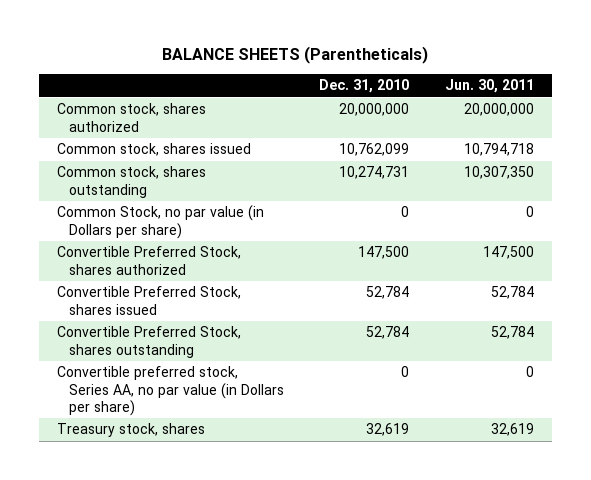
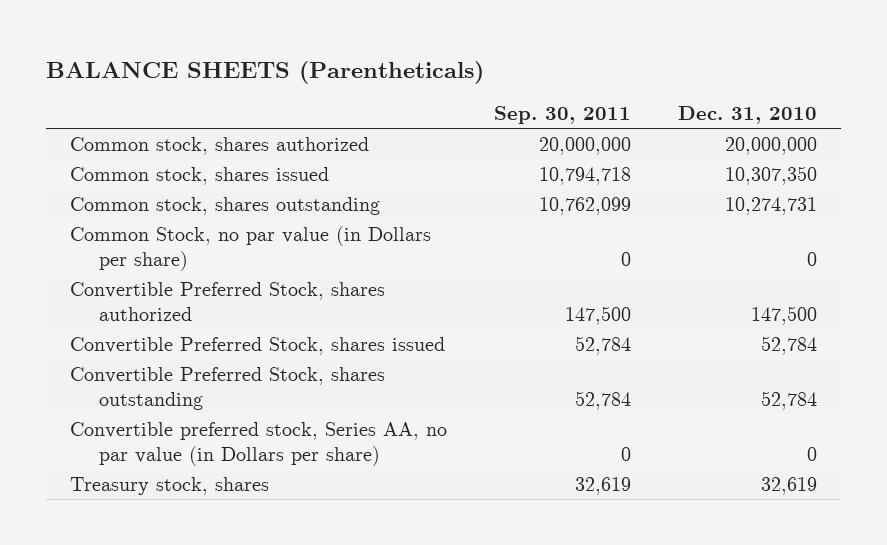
[444,79,534,94] Jun. 30, 2011 -> none
none -> [493,106,631,125] Sep. 30, 2011
[339,143,410,157] 10,762,099 -> [725,166,818,186] 10,307,350

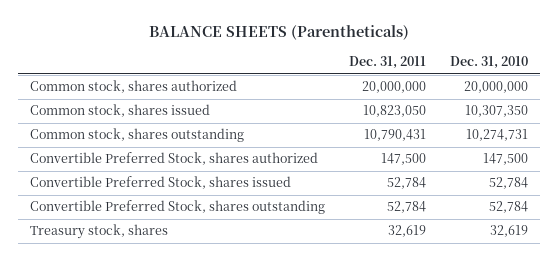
[493,106,631,125] Sep. 30, 2011 -> none
none -> [348,56,426,70] Dec. 31, 2011
[69,226,431,271] Common Stock, no par value (in Dollars per share) -> none
[69,422,447,466] Convertible preferred stock, Series AA, no par value (in Dollars per share) -> none

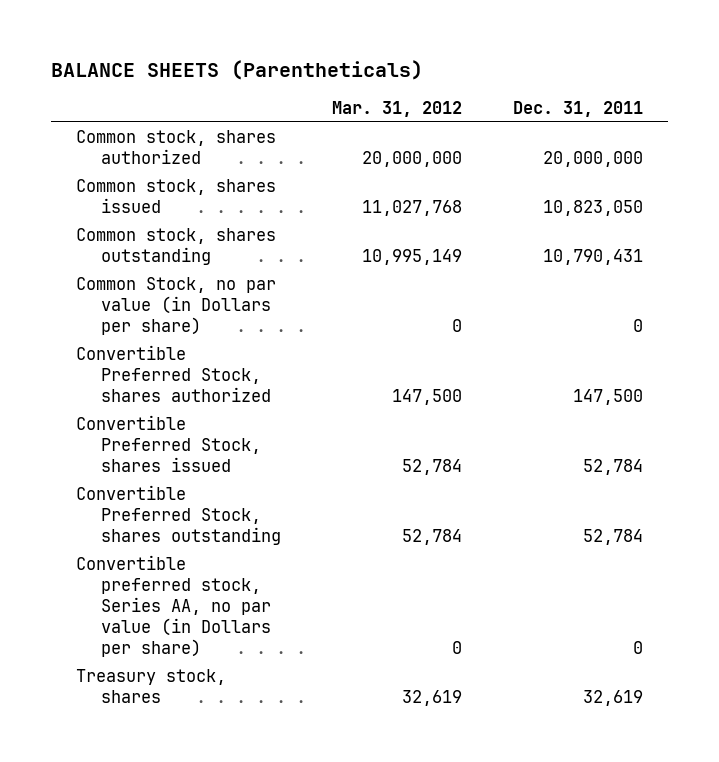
[450,56,529,70] Dec. 31, 2010 -> none
none -> [331,101,462,118] Mar. 31, 2012
none -> [76,276,277,335] Common Stock, no par value (in Dollars per share)
none -> [76,554,271,657] Convertible preferred stock, Series AA, no par value (in Dollars per share)

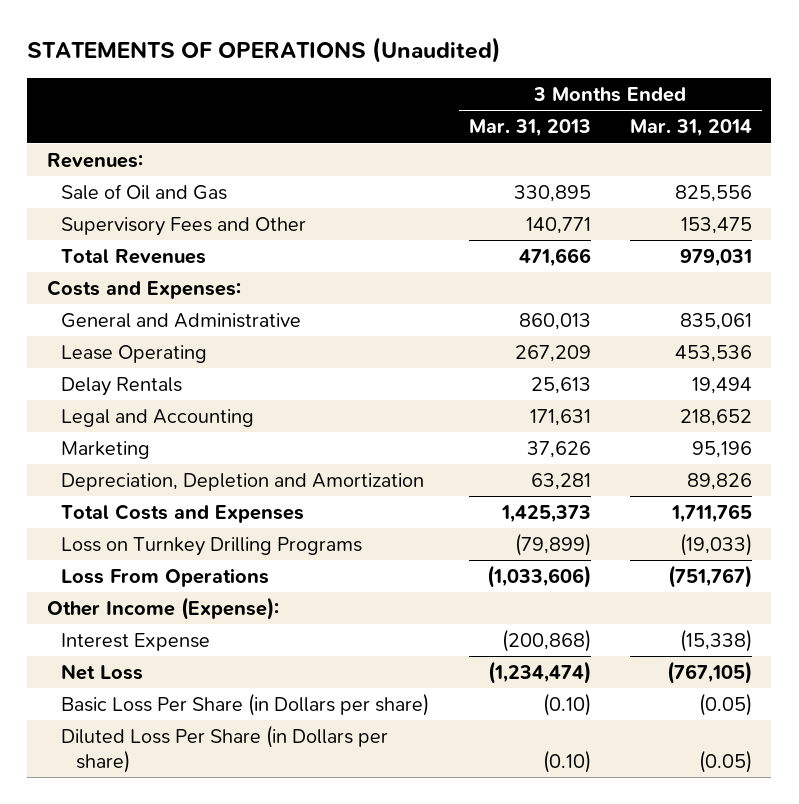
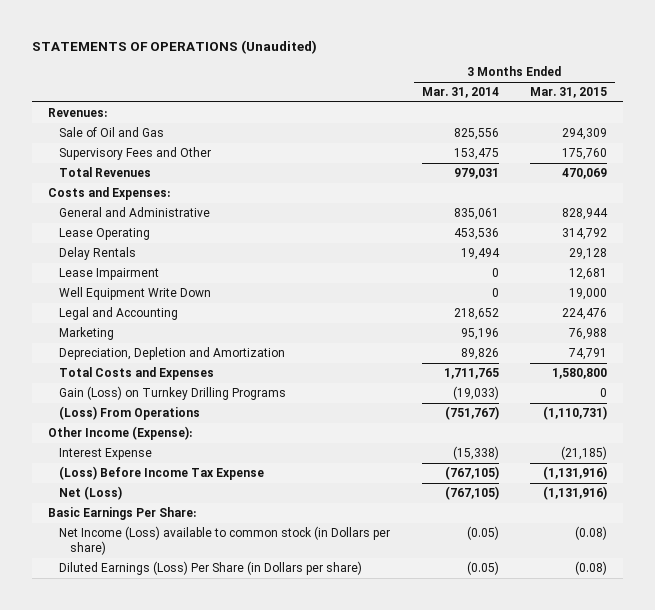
[468,119,591,138] Mar. 31, 2013 -> none
none -> [530,87,608,99] Mar. 31, 2015
none -> [59,268,160,281] Lease Impairment
none -> [59,287,212,301] Well Equipment Write Down
[61,536,363,556] Loss on Turnkey Drilling Programs -> [59,386,287,401] Gain (Loss) on Turnkey Drilling Programs
[61,567,270,587] Loss From Operations -> [59,406,201,421] (Loss) From Operations
none -> [59,466,265,481] (Loss) Before Income Tax Expense
[61,663,144,680] Net Loss -> [59,486,123,501] Net (Loss)
none -> [47,507,196,521] Basic Earnings Per Share:
[61,692,430,716] Basic Loss Per Share (in Dollars per share) -> [59,526,391,556] Net Income (Loss) available to common stock (in Dollars per share)
[61,724,389,773] Diluted Loss Per Share (in Dollars per share) -> [59,561,363,576] Diluted Earnings (Loss) Per Share (in Dollars per share)

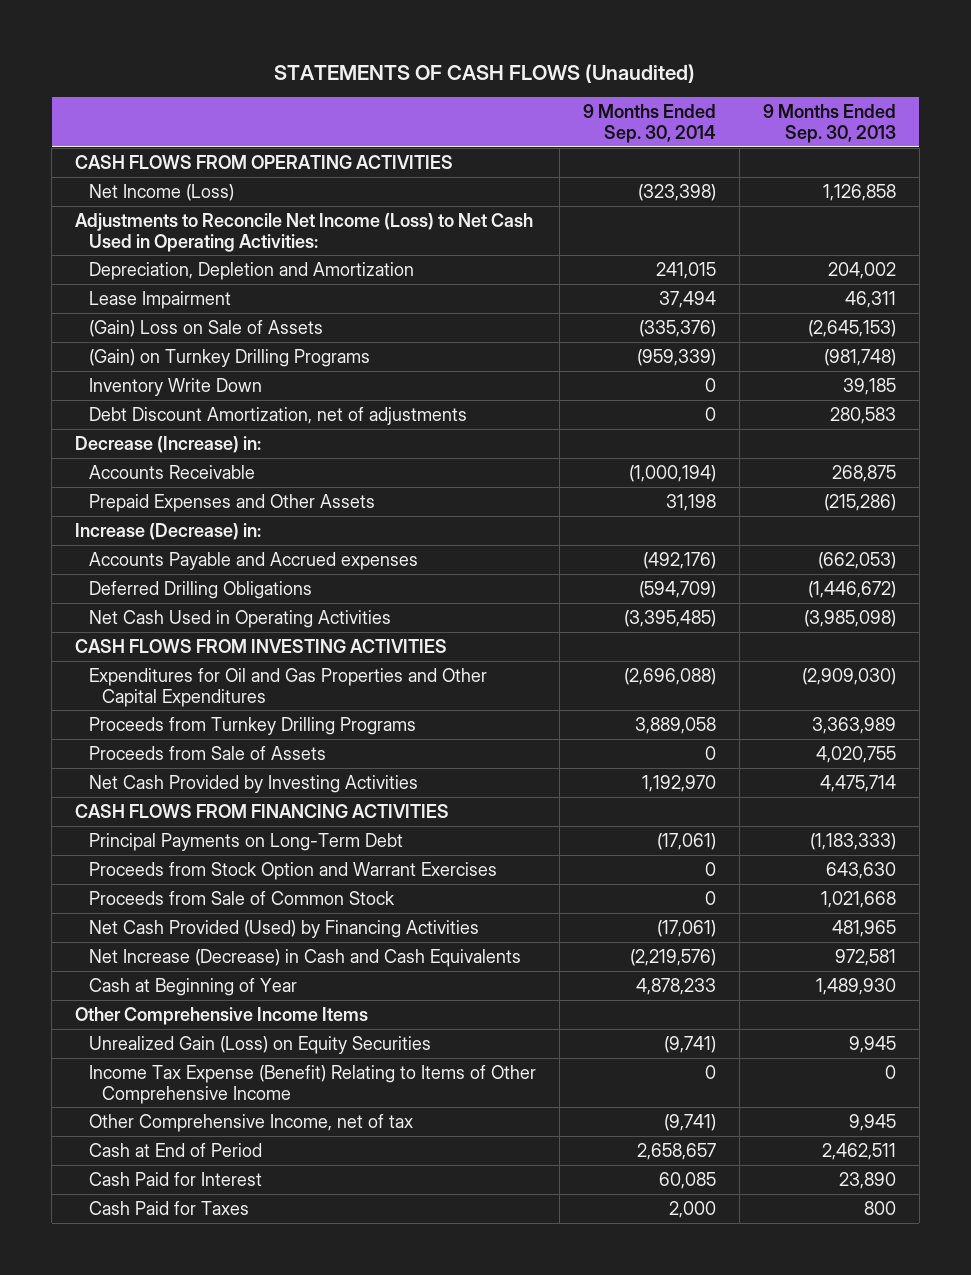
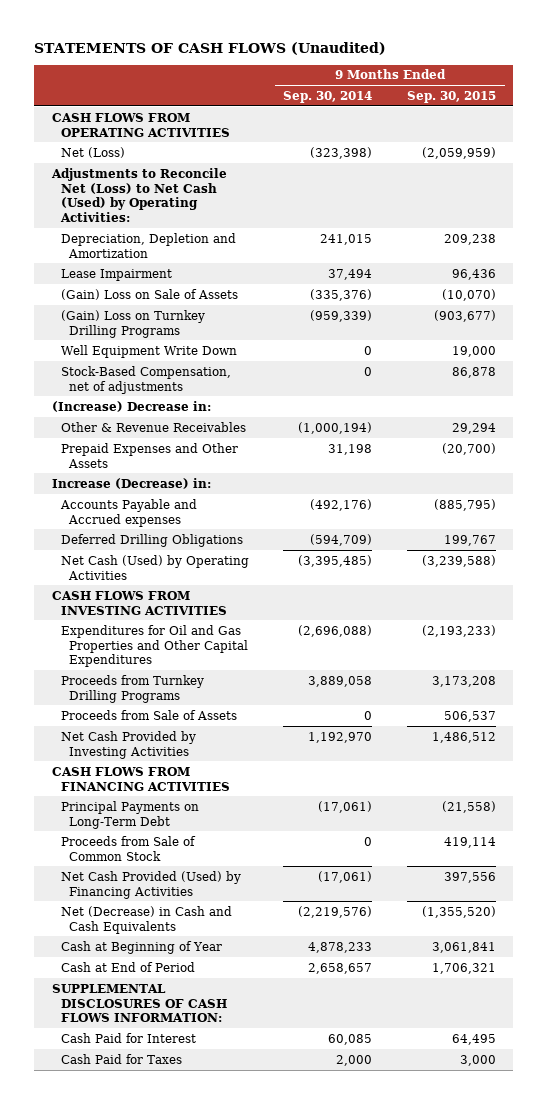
[762,104,896,143] 9 Months Ended Sep. 30, 2013 -> none
none -> [406,90,496,103] Sep. 30, 2015
[88,183,234,201] Net Income (Loss) -> [60,146,125,158] Net (Loss)
[75,212,534,252] Adjustments to Reconcile Net Income (Loss) to Net Cash Used in Operating Activities: -> [50,167,227,223] Adjustments to Reconcile Net (Loss) to Net Cash (Used) by Operating Activities:
[88,377,262,396] Inventory Write Down -> none
[88,406,467,425] Debt Discount Amortization, net of adjustments -> none
[88,348,370,367] (Gain) on Turnkey Drilling Programs -> [60,309,205,338] (Gain) Loss on Turnkey Drilling Programs
none -> [60,344,237,358] Well Equipment Write Down
none -> [60,365,231,394] Stock-Based Compensation, net of adjustments
[75,435,262,453] Decrease (Increase) in: -> [51,400,211,412] (Increase) Decrease in:
[88,464,255,479] Accounts Receivable -> [60,421,246,432] Other & Revenue Receivables
[88,609,391,628] Net Cash Used in Operating Activities -> [60,554,249,580] Net Cash (Used) by Operating Activities
[88,861,497,880] Proceeds from Stock Option and Warrant Exercises -> none
[88,948,521,967] Net Increase (Decrease) in Cash and Cash Equivalents -> [60,905,232,934] Net (Decrease) in Cash and Cash Equivalents
[75,1006,369,1025] Other Comprehensive Income Items -> none
[88,1035,431,1054] Unrealized Gain (Loss) on Equity Securities -> none
[88,1064,536,1104] Income Tax Expense (Benefit) Relating to Items of Other Comprehensive Income -> none
[88,1113,413,1132] Other Comprehensive Income, net of tax -> none
none -> [51,983,227,1023] SUPPLEMENTAL DISCLOSURES OF CASH FLOWS INFORMATION:

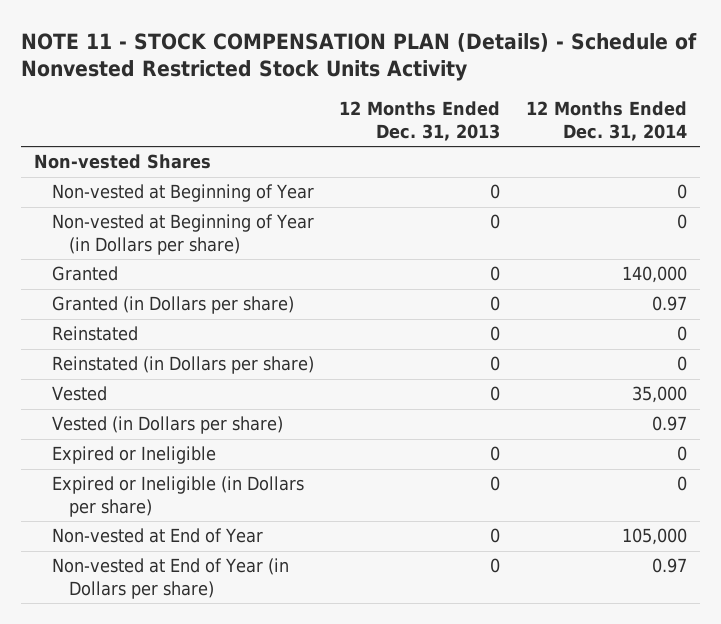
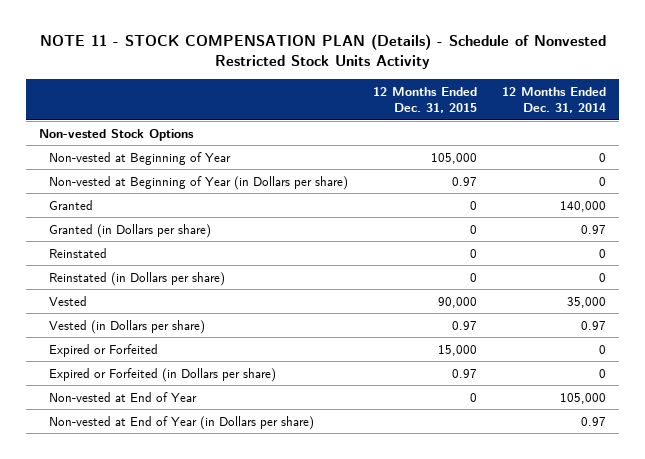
[339,101,501,141] 12 Months Ended Dec. 31, 2013 -> none
none -> [372,86,477,114] 12 Months Ended Dec. 31, 2015
[34,154,212,170] Non-vested Shares -> none
none -> [38,128,194,141] Non-vested Stock Options
[51,446,216,465] Expired or Ineligible -> [48,343,158,357] Expired or Forfeited
[51,476,304,517] Expired or Ineligible (in Dollars per share) -> [48,367,276,382] Expired or Forfeited (in Dollars per share)

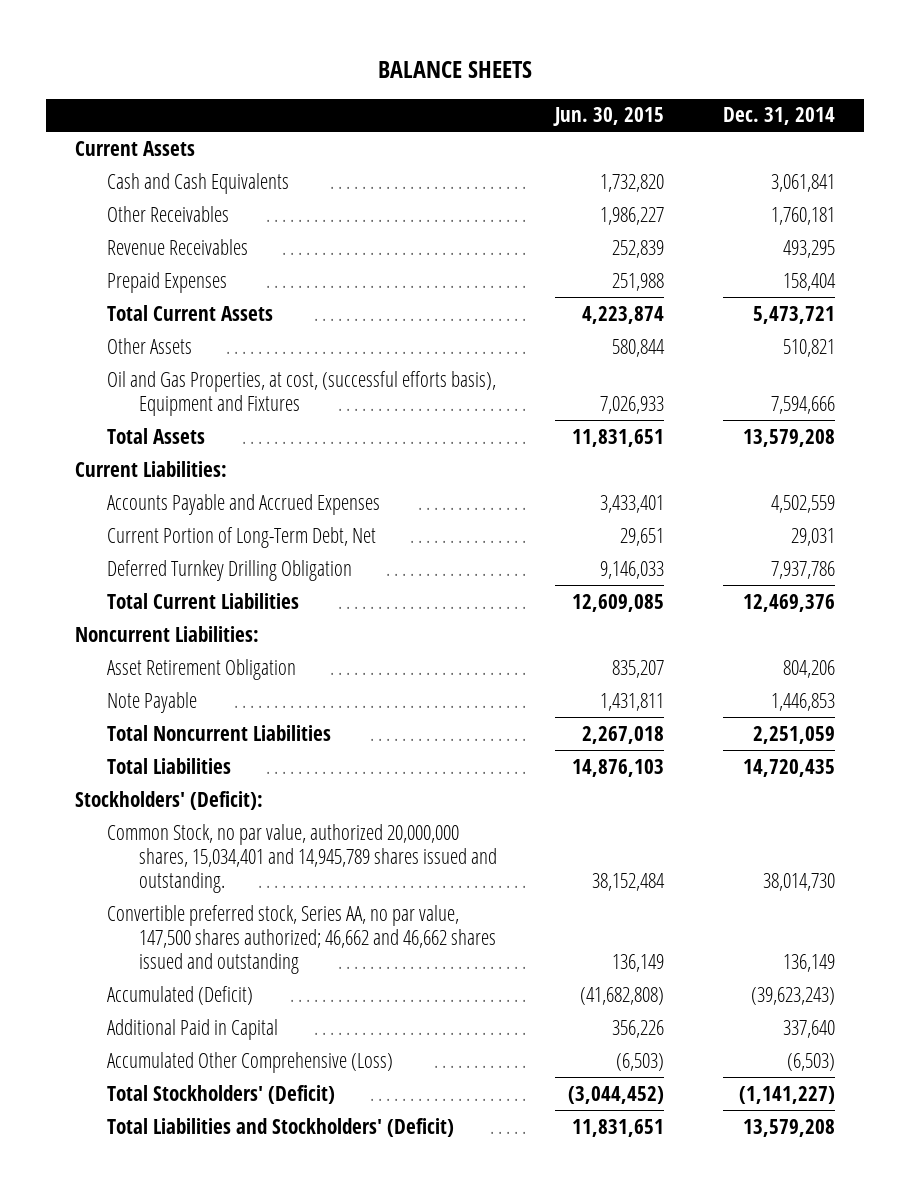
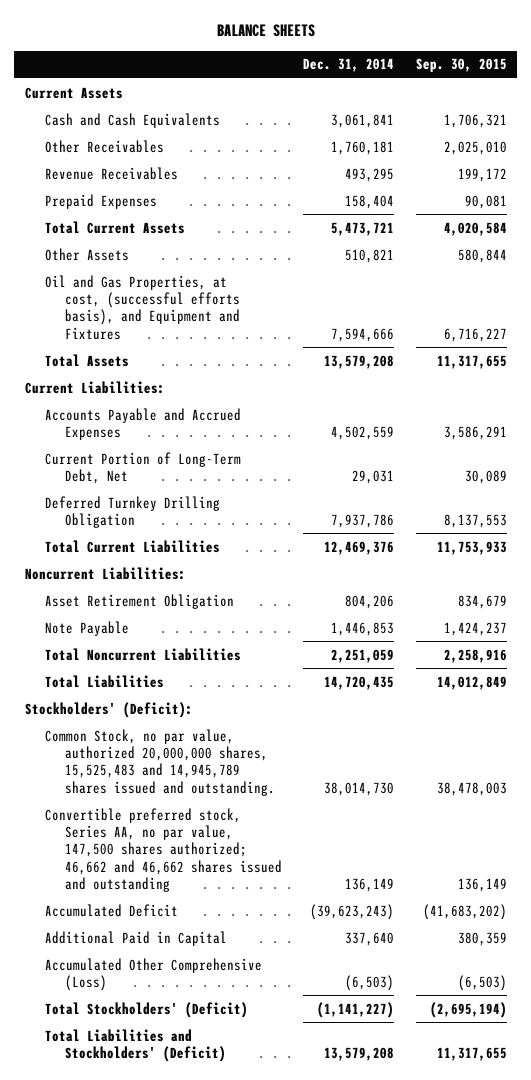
[553,107,665,127] Jun. 30, 2015 -> none
none -> [415,58,507,73] Sep. 30, 2015
[106,370,496,417] Oil and Gas Properties, at cost, (successful efforts basis), Equipment and Fixtures -> [44,274,241,340] Oil and Gas Properties, at cost, (successful efforts basis), and Equipment and Fixtures
[106,823,497,894] Common Stock, no par value, authorized 20,000,000 shares, 15,034,401 and 14,945,789 shares issued and outstanding. -> [44,728,276,796] Common Stock, no par value, authorized 20,000,000 shares, 15,525,483 and 14,945,789 shares issued and outstanding.
[106,985,253,1005] Accumulated (Deficit) -> [44,903,178,917] Accumulated Deficit

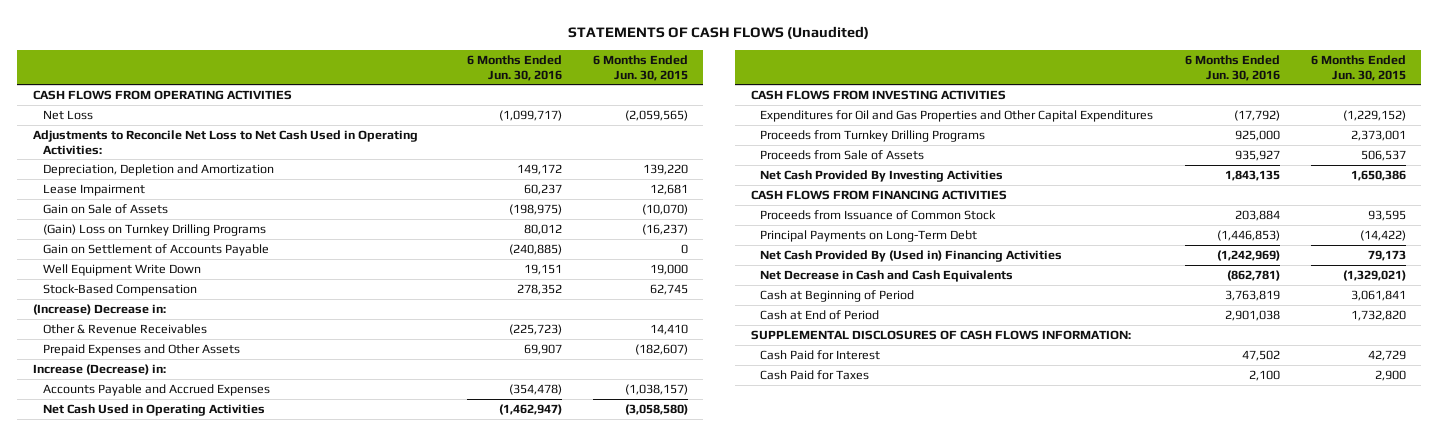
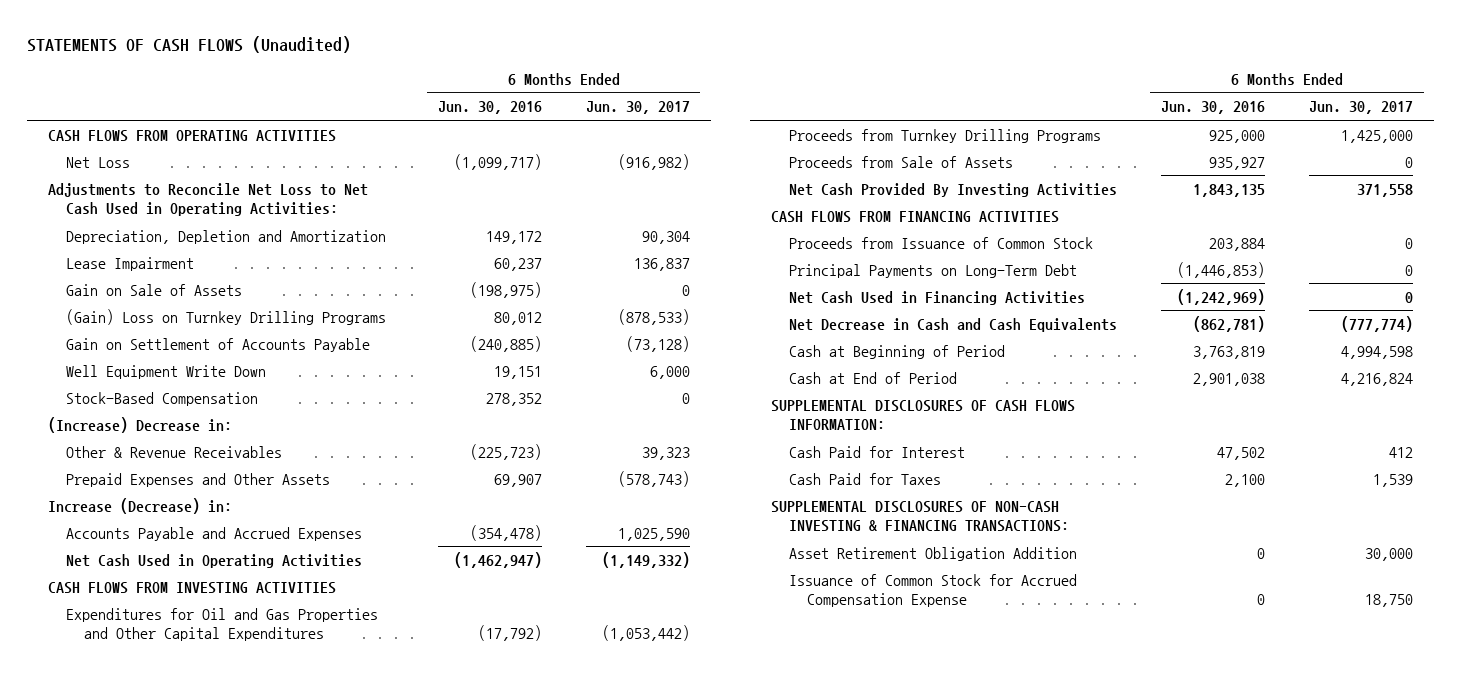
[592,54,688,81] 6 Months Ended Jun. 30, 2015 -> none
none -> [585,101,690,115] Jun. 30, 2017
[760,249,1063,262] Net Cash Provided By (Used in) Financing Activities -> [789,290,1086,305] Net Cash Used in Financing Activities
none -> [771,500,1070,533] SUPPLEMENTAL DISCLOSURES OF NON-CASH INVESTING & FINANCING TRANSACTIONS:
none -> [789,546,1078,561] Asset Retirement Obligation Addition
none -> [789,573,1078,608] Issuance of Common Stock for Accrued Compensation Expense

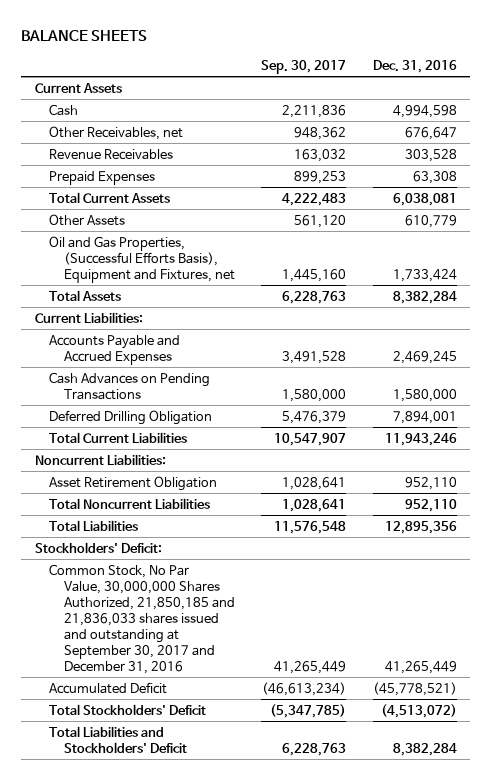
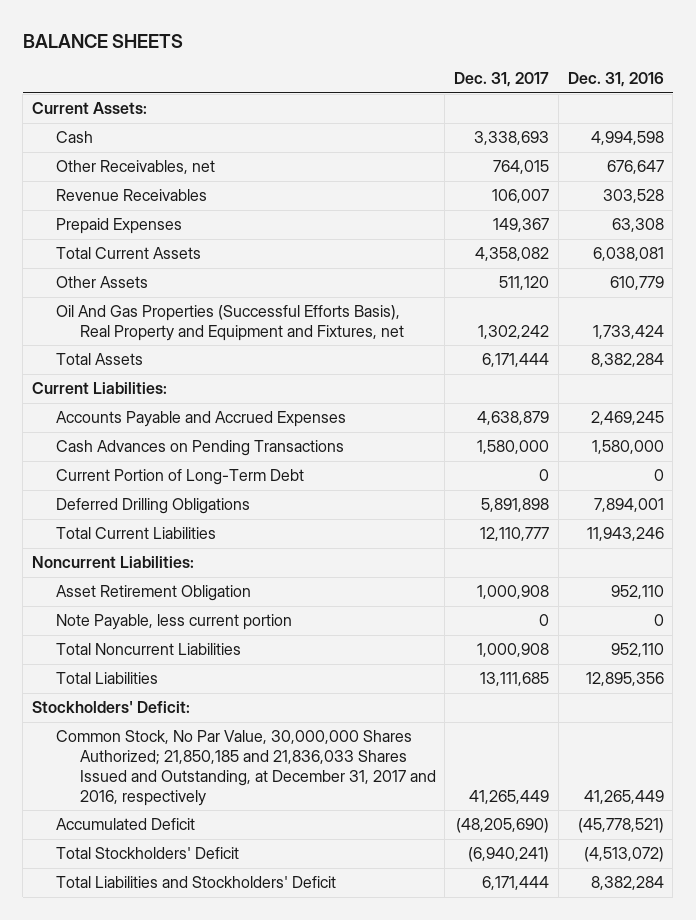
[261,59,347,74] Sep. 30, 2017 -> none
none -> [454,72,550,88] Dec. 31, 2017
[34,82,122,93] Current Assets -> [32,102,148,115] Current Assets:
[49,235,235,283] Oil and Gas Properties, (Successful Efforts Basis), Equipment and Fixtures, net -> [55,305,404,342] Oil And Gas Properties (Successful Efforts Basis), Real Property and Equipment and Fixtures, net
none -> [55,469,304,486] Current Portion of Long-Term Debt
[49,409,213,425] Deferred Drilling Obligation -> [55,498,250,515] Deferred Drilling Obligations
none -> [55,614,292,631] Note Payable, less current portion
[49,563,235,674] Common Stock, No Par Value, 30,000,000 Shares Authorized, 21,850,185 and 21,836,033 shares issued and outstanding at September 30, 2017 and December 31, 2016 -> [55,730,436,807] Common Stock, No Par Value, 30,000,000 Shares Authorized; 21,850,185 and 21,836,033 Shares Issued and Outstanding, at December 31, 2017 and 2016, respectively

